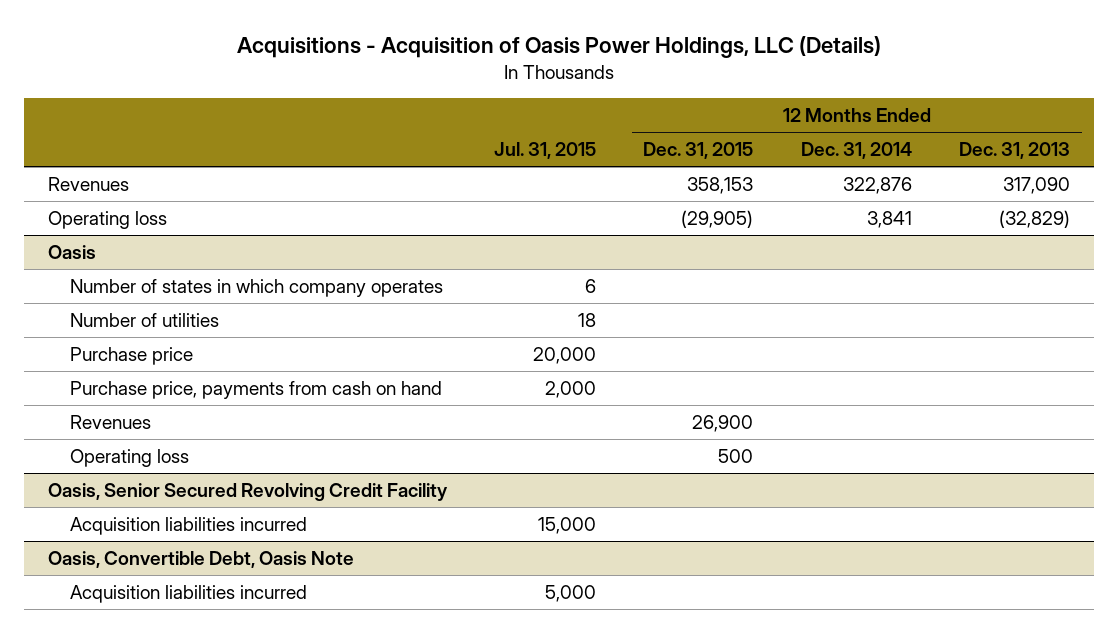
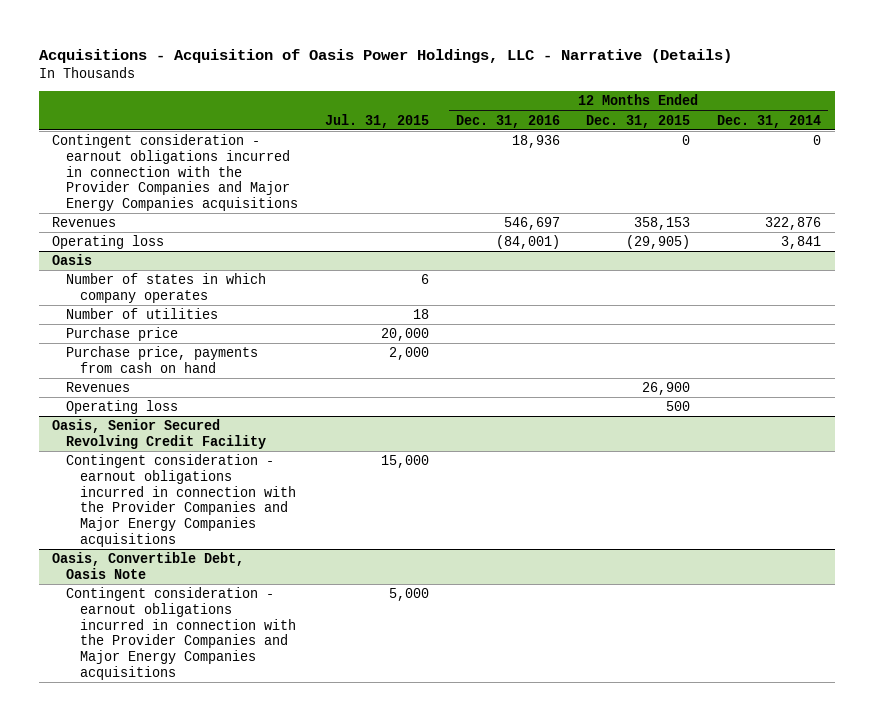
[236,36,881,59] Acquisitions - Acquisition of Oasis Power Holdings, LLC (Details) -> [38,48,732,63] Acquisitions - Acquisition of Oasis Power Holdings, LLC - Narrative (Details)
[959,141,1071,159] Dec. 31, 2013 -> none
none -> [455,114,560,128] Dec. 31, 2016
none -> [52,134,299,212] Contingent consideration - earnout obligations incurred in connection with the Provider Companies and Major Energy Companies acquisitions
[69,516,307,535] Acquisition liabilities incurred -> [66,454,296,547] Contingent consideration - earnout obligations incurred in connection with the Provider Companies and Major Energy Companies acquisitions
[69,584,307,603] Acquisition liabilities incurred -> [66,587,296,680] Contingent consideration - earnout obligations incurred in connection with the Provider Companies and Major Energy Companies acquisitions

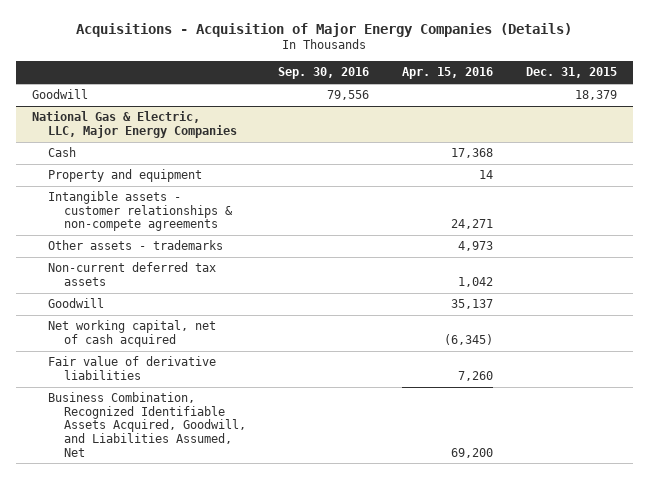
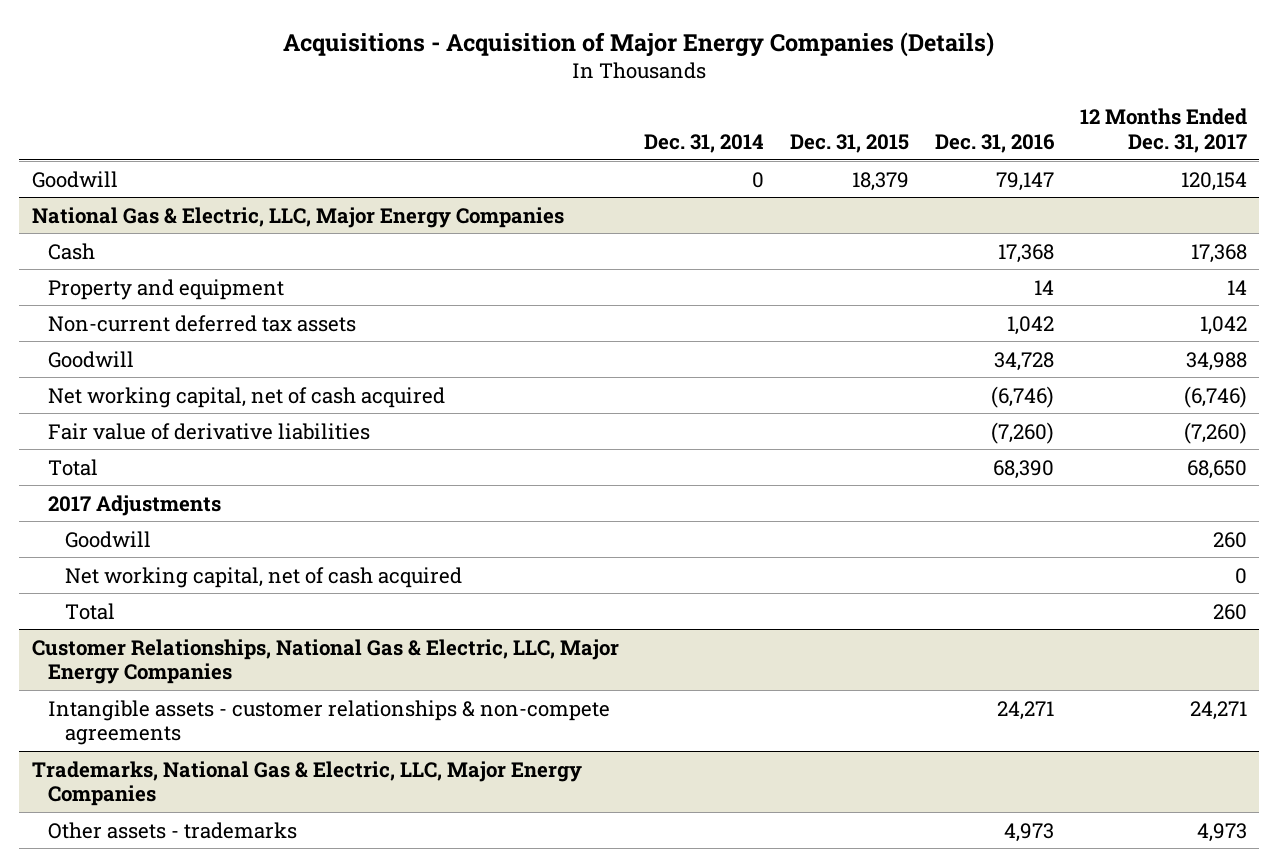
[278,67,370,80] Sep. 30, 2016 -> none
[401,67,493,80] Apr. 15, 2016 -> none
none -> [644,133,765,153] Dec. 31, 2014
none -> [934,133,1055,153] Dec. 31, 2016
none -> [1079,108,1247,153] 12 Months Ended Dec. 31, 2017
[48,191,233,232] Intangible assets - customer relationships & non-compete agreements -> none
[48,240,224,251] Other assets - trademarks -> none
[48,392,246,457] Business Combination, Recognized Identifiable Assets Acquired, Goodwill, and Liabilities Assumed, Net -> [48,458,99,476] Total
none -> [48,494,222,516] 2017 Adjustments
none -> [64,530,151,548] Goodwill
none -> [64,566,462,588] Net working capital, net of cash acquired
none -> [64,602,115,620] Total
none -> [31,638,619,685] Customer Relationships, National Gas & Electric, LLC, Major Energy Companies
none -> [48,699,611,746] Intangible assets - customer relationships & non-compete agreements
none -> [31,760,582,807] Trademarks, National Gas & Electric, LLC, Major Energy Companies
none -> [48,821,298,839] Other assets - trademarks

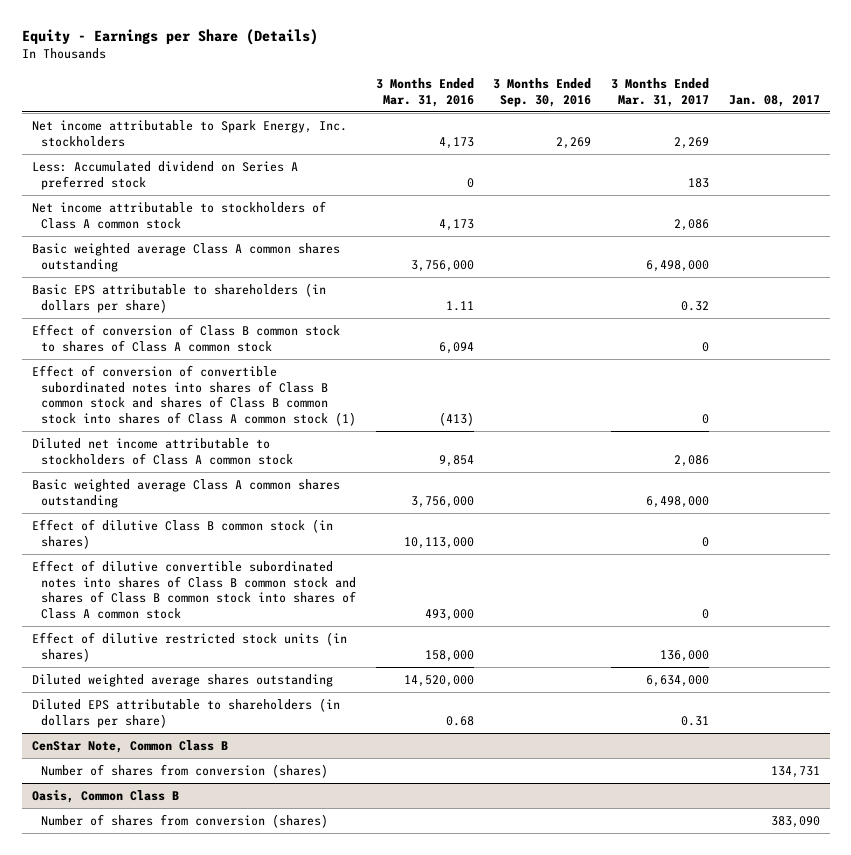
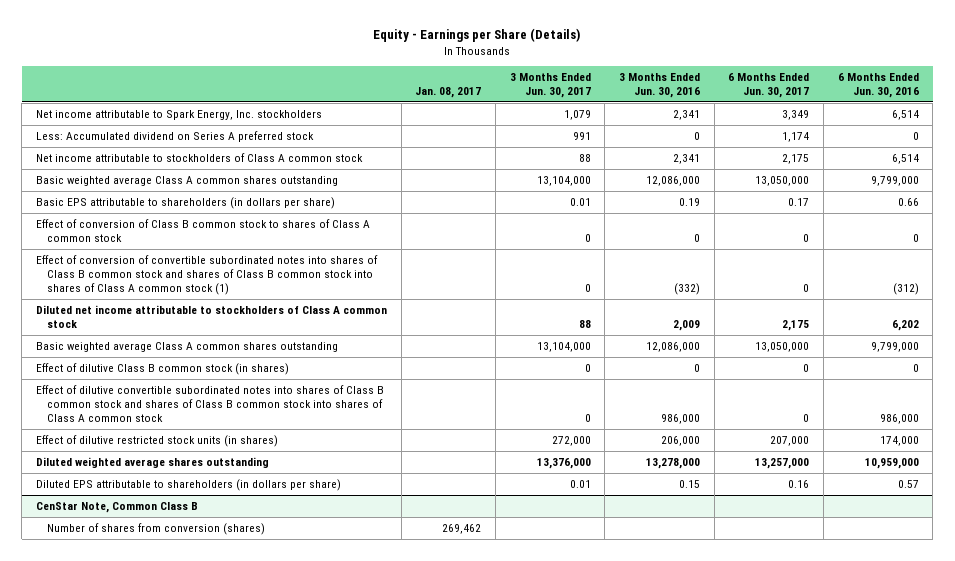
[375,77,474,107] 3 Months Ended Mar. 31, 2016 -> none
[493,77,592,107] 3 Months Ended Sep. 30, 2016 -> none
[611,77,710,107] 3 Months Ended Mar. 31, 2017 -> none
none -> [509,72,591,98] 3 Months Ended Jun. 30, 2017
none -> [619,72,701,98] 3 Months Ended Jun. 30, 2016
none -> [728,72,810,98] 6 Months Ended Jun. 30, 2017
none -> [837,72,919,98] 6 Months Ended Jun. 30, 2016
[31,789,179,803] Oasis, Common Class B -> none
[40,813,328,828] Number of shares from conversion (shares) -> none
[770,765,820,778] 134,731 -> [442,523,482,534] 269,462

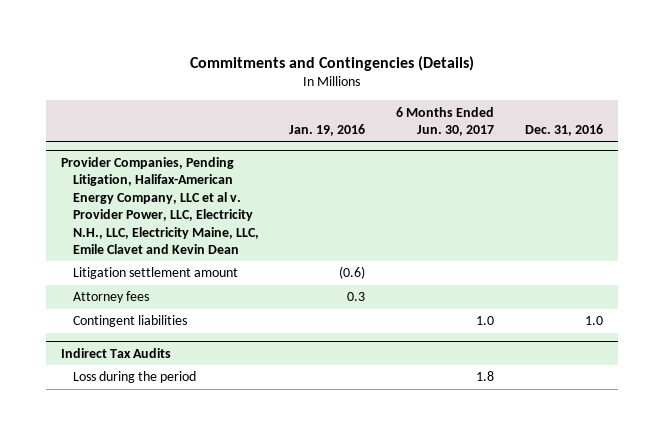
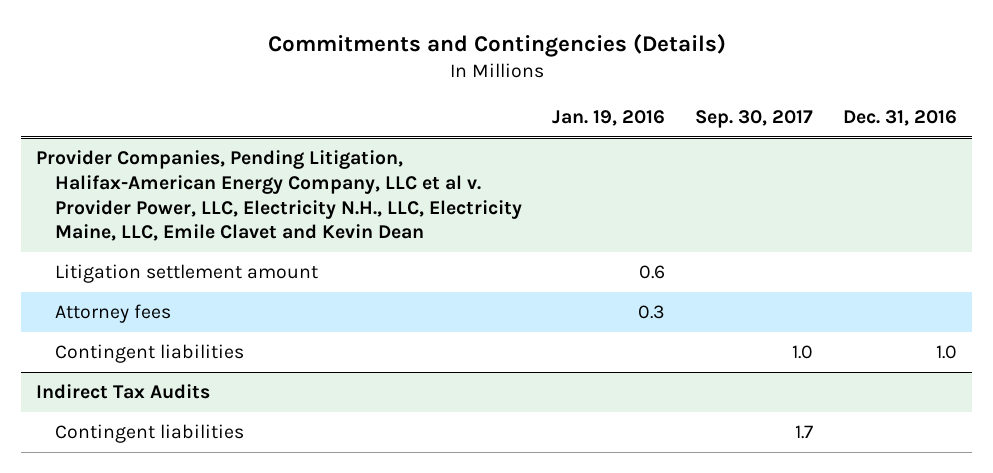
[396,106,495,136] 6 Months Ended Jun. 30, 2017 -> none
none -> [695,109,814,128] Sep. 30, 2017
[339,266,366,280] (0.6) -> [639,265,666,280] 0.6
[72,371,196,384] Loss during the period -> none
none -> [55,424,245,444] Contingent liabilities

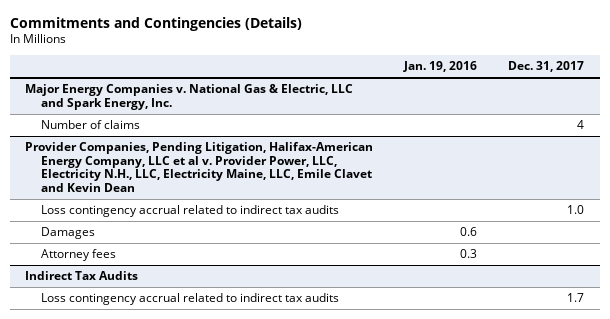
[695,109,814,128] Sep. 30, 2017 -> none
[843,109,958,126] Dec. 31, 2016 -> none
none -> [508,61,585,73] Dec. 31, 2017
none -> [25,84,354,110] Major Energy Companies v. National Gas & Electric, LLC and Spark Energy, Inc.
none -> [40,120,140,130] Number of claims
none -> [40,205,339,218] Loss contingency accrual related to indirect tax audits
[55,264,319,284] Litigation settlement amount -> [40,227,95,240] Damages
[55,344,245,364] Contingent liabilities -> none
[55,424,245,444] Contingent liabilities -> [40,293,339,306] Loss contingency accrual related to indirect tax audits

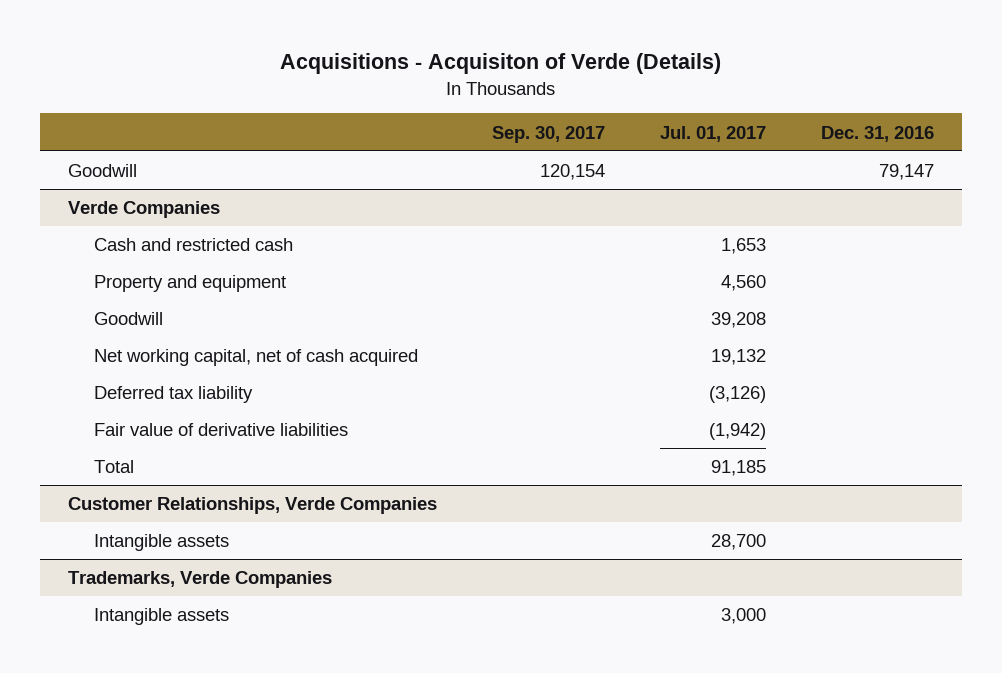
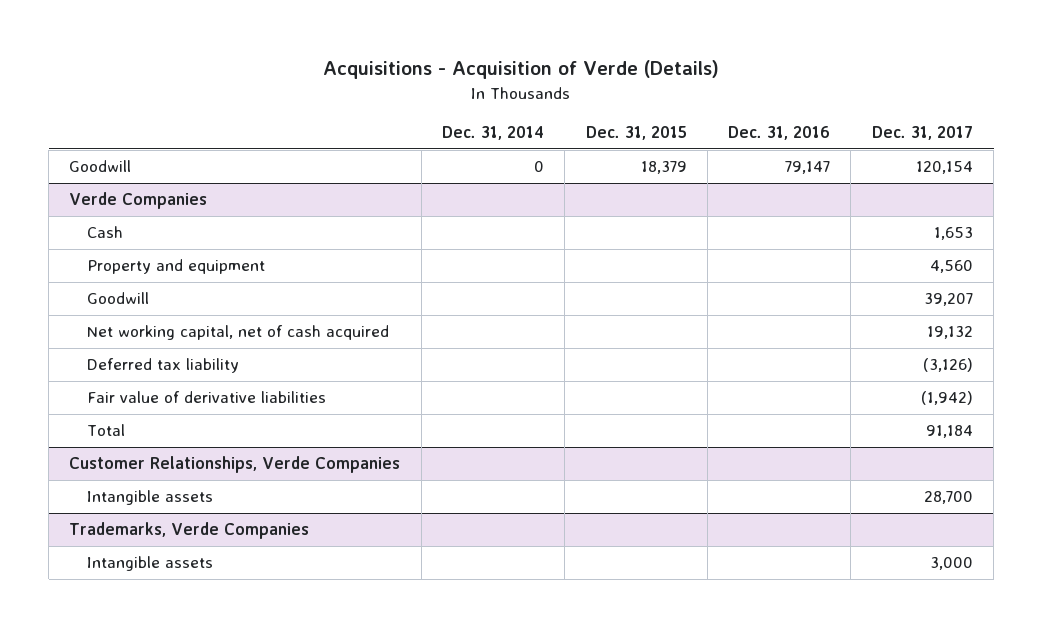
[280,53,722,75] Acquisitions - Acquisiton of Verde (Details) -> [323,60,720,80] Acquisitions - Acquisition of Verde (Details)
[492,125,606,143] Sep. 30, 2017 -> none
[660,125,767,142] Jul. 01, 2017 -> none
none -> [441,126,544,141] Dec. 31, 2014
none -> [585,126,687,141] Dec. 31, 2015
none -> [871,126,973,141] Dec. 31, 2017
[94,238,294,252] Cash and restricted cash -> [86,226,123,239] Cash

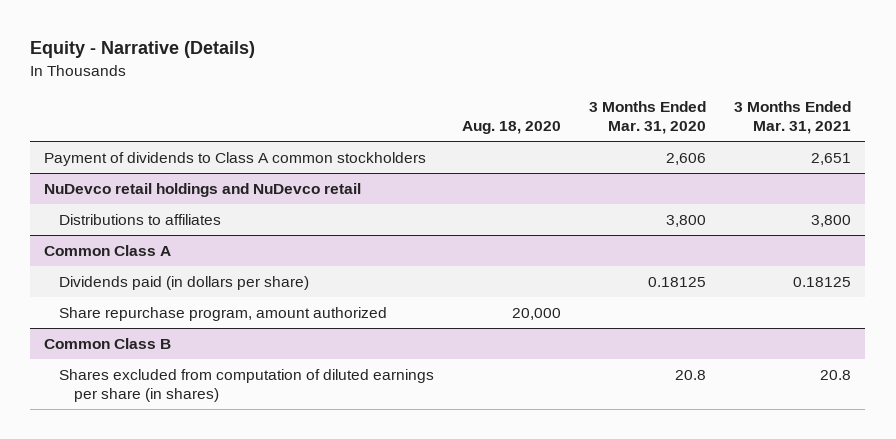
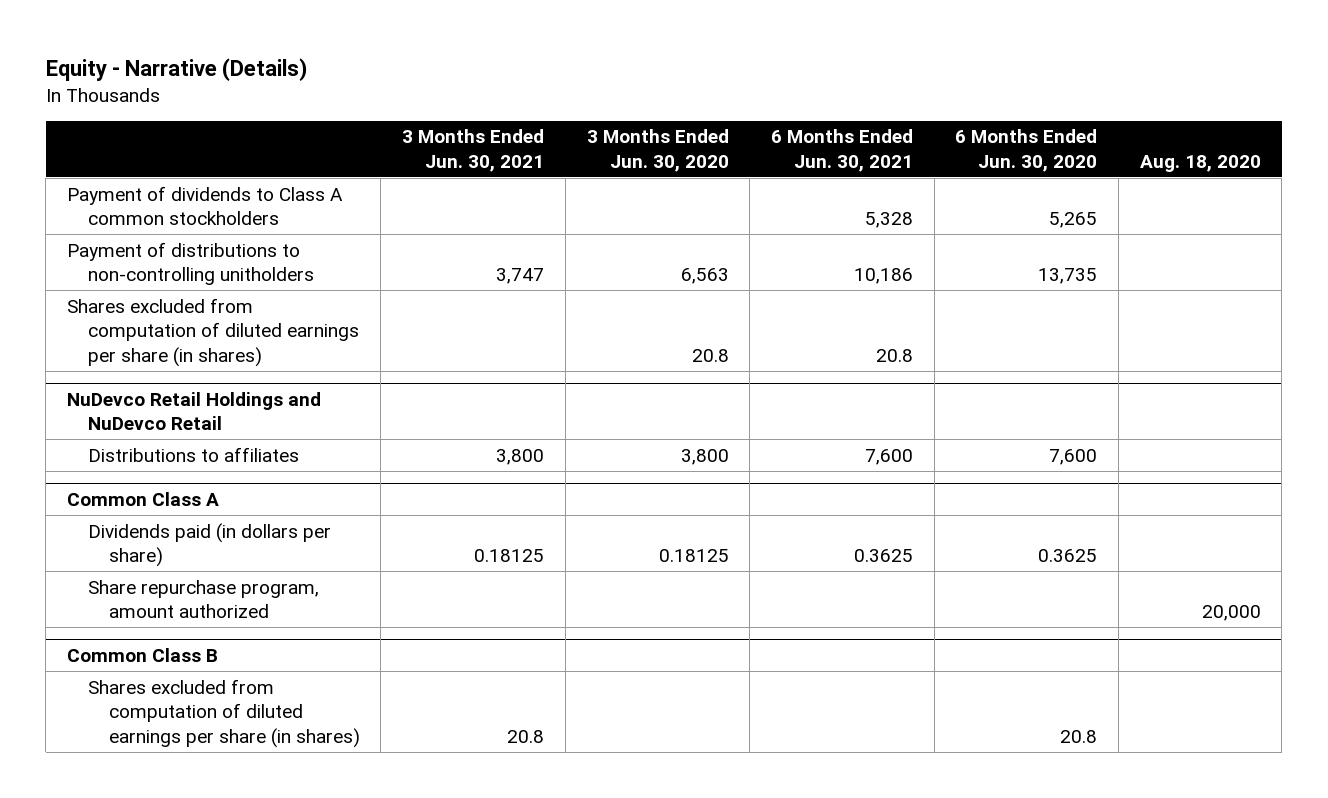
[589,100,707,134] 3 Months Ended Mar. 31, 2020 -> none
[734,100,852,134] 3 Months Ended Mar. 31, 2021 -> none
none -> [402,129,545,172] 3 Months Ended Jun. 30, 2021
none -> [586,129,729,172] 3 Months Ended Jun. 30, 2020
none -> [770,129,913,172] 6 Months Ended Jun. 30, 2021
none -> [955,129,1098,172] 6 Months Ended Jun. 30, 2020
none -> [66,241,314,286] Payment of distributions to non-controlling unitholders
none -> [66,297,359,367] Shares excluded from computation of diluted earnings per share (in shares)
[44,182,362,197] NuDevco retail holdings and NuDevco retail -> [66,391,321,431] NuDevco Retail Holdings and NuDevco Retail

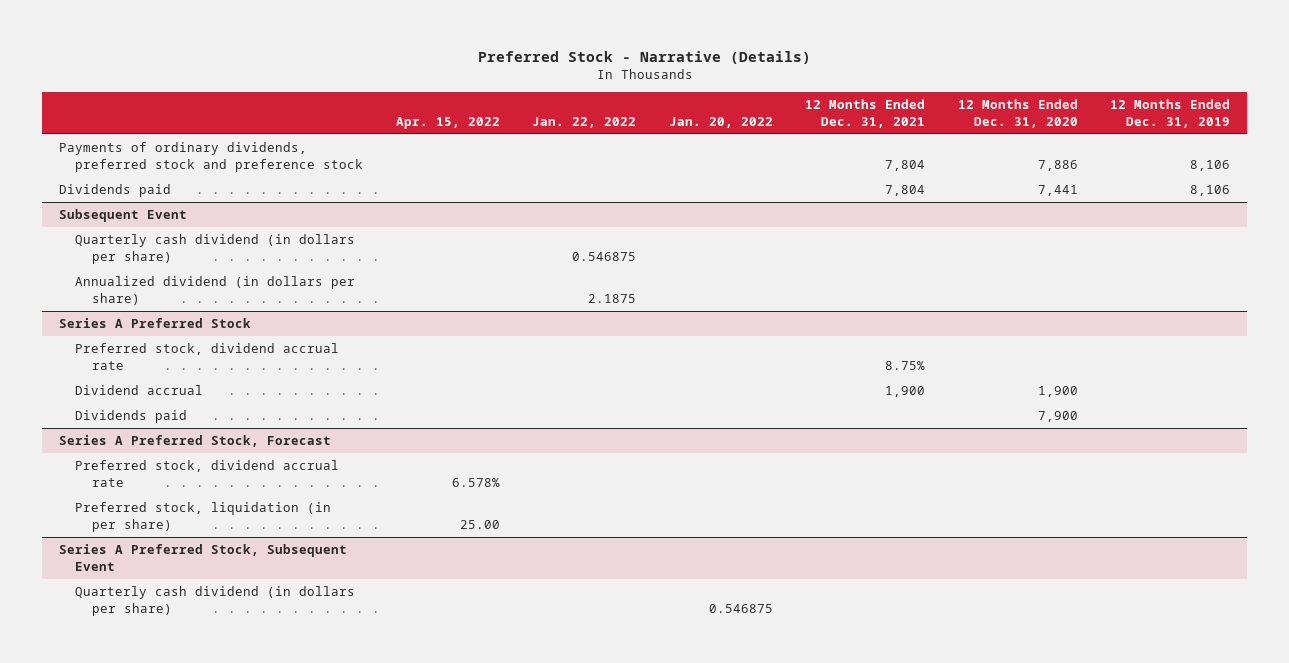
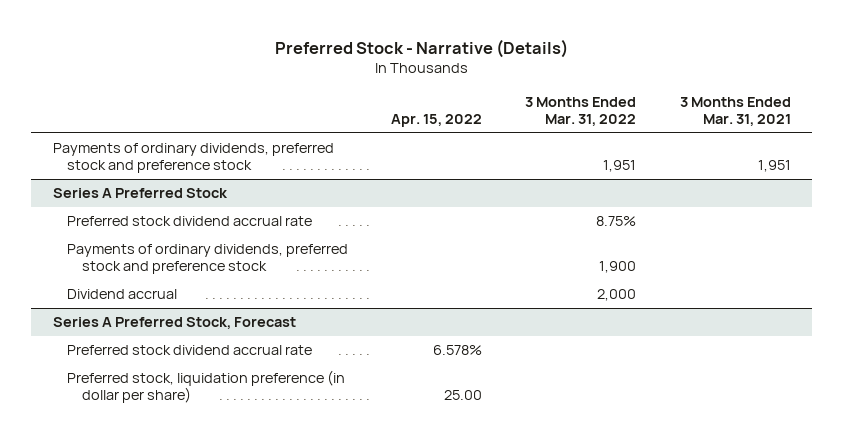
[532,116,637,128] Jan. 22, 2022 -> none
[668,116,773,128] Jan. 20, 2022 -> none
[805,99,926,128] 12 Months Ended Dec. 31, 2021 -> none
[957,99,1078,128] 12 Months Ended Dec. 31, 2020 -> none
[1110,99,1231,128] 12 Months Ended Dec. 31, 2019 -> none
none -> [525,96,637,127] 3 Months Ended Mar. 31, 2022
none -> [679,96,791,127] 3 Months Ended Mar. 31, 2021
[58,184,171,198] Dividends paid -> none
[58,209,187,223] Subsequent Event -> none
[75,234,356,264] Quarterly cash dividend (in dollars per share) -> none
[75,276,356,305] Annualized dividend (in dollars per share) -> none
[75,343,340,370] Preferred stock, dividend accrual rate -> [67,216,313,227] Preferred stock dividend accrual rate
none -> [67,244,349,275] Payments of ordinary dividends, preferred stock and preference stock
[75,410,188,424] Dividends paid -> none
[58,544,347,571] Series A Preferred Stock, Subsequent Event -> none
[75,586,356,616] Quarterly cash dividend (in dollars per share) -> none
[75,460,340,487] Preferred stock, dividend accrual rate -> [67,345,313,356] Preferred stock dividend accrual rate
[75,502,332,532] Preferred stock, liquidation (in per share) -> [67,370,346,404] Preferred stock, liquidation preference (in dollar per share)

